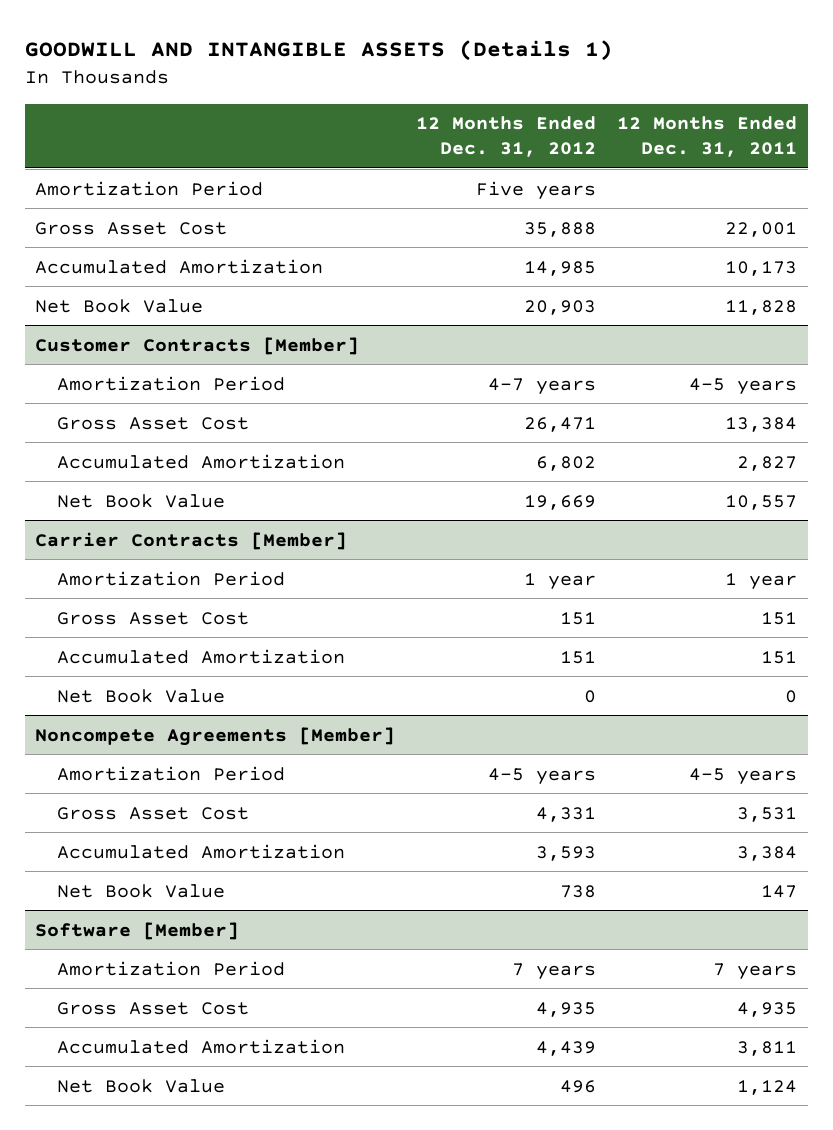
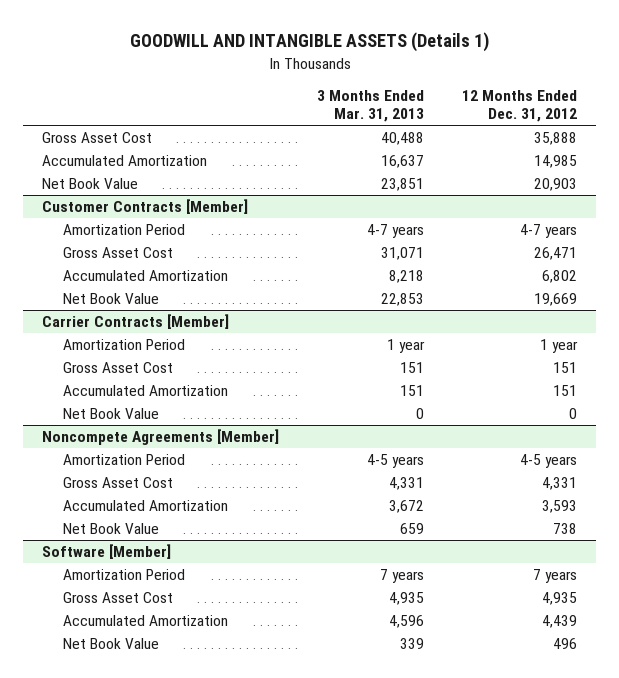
[617,116,798,157] 12 Months Ended Dec. 31, 2011 -> none
none -> [317,89,425,123] 3 Months Ended Mar. 31, 2013
[35,180,264,196] Amortization Period -> none

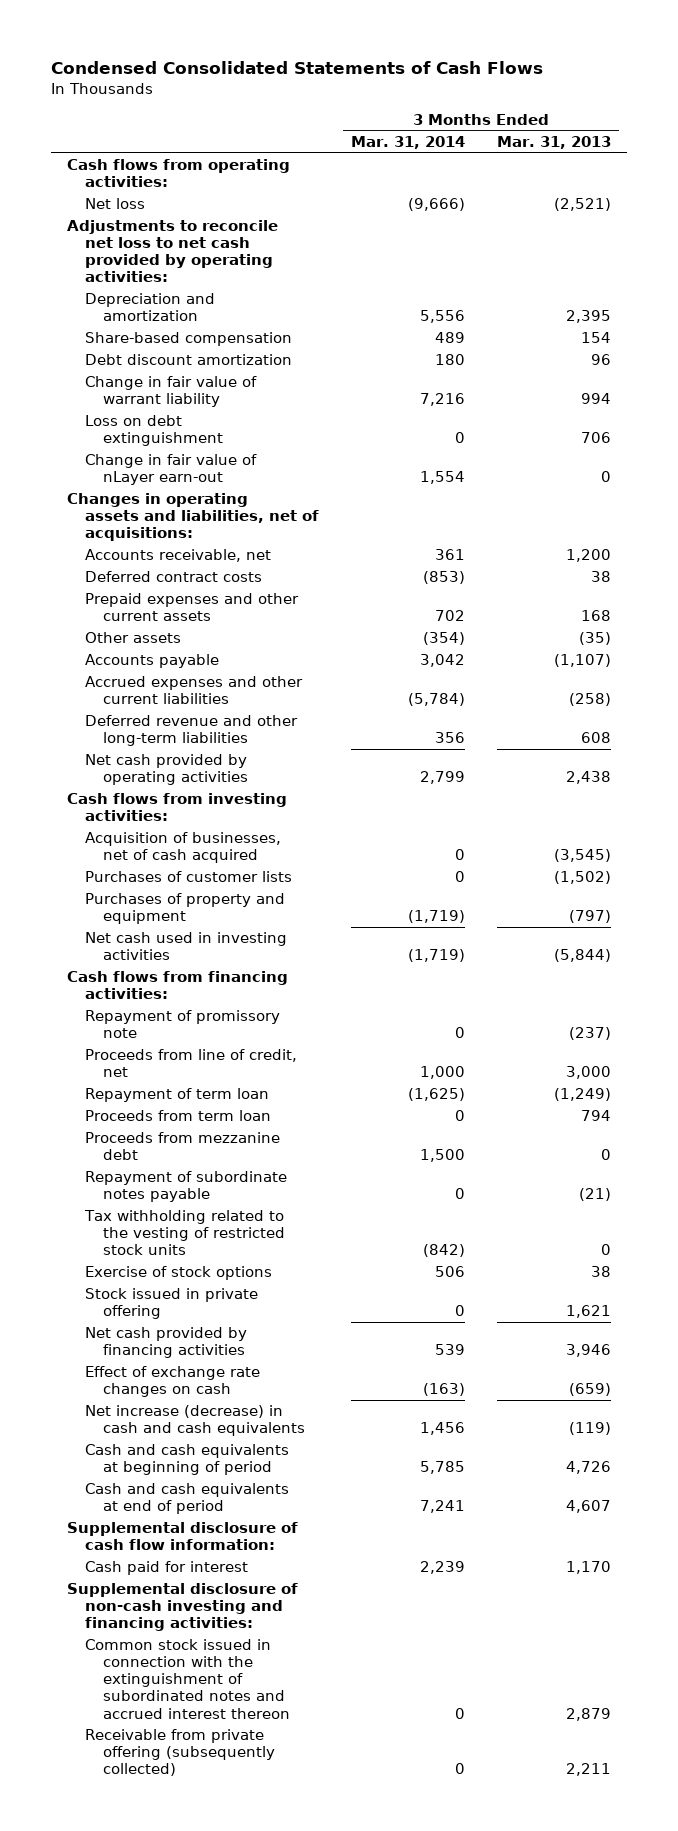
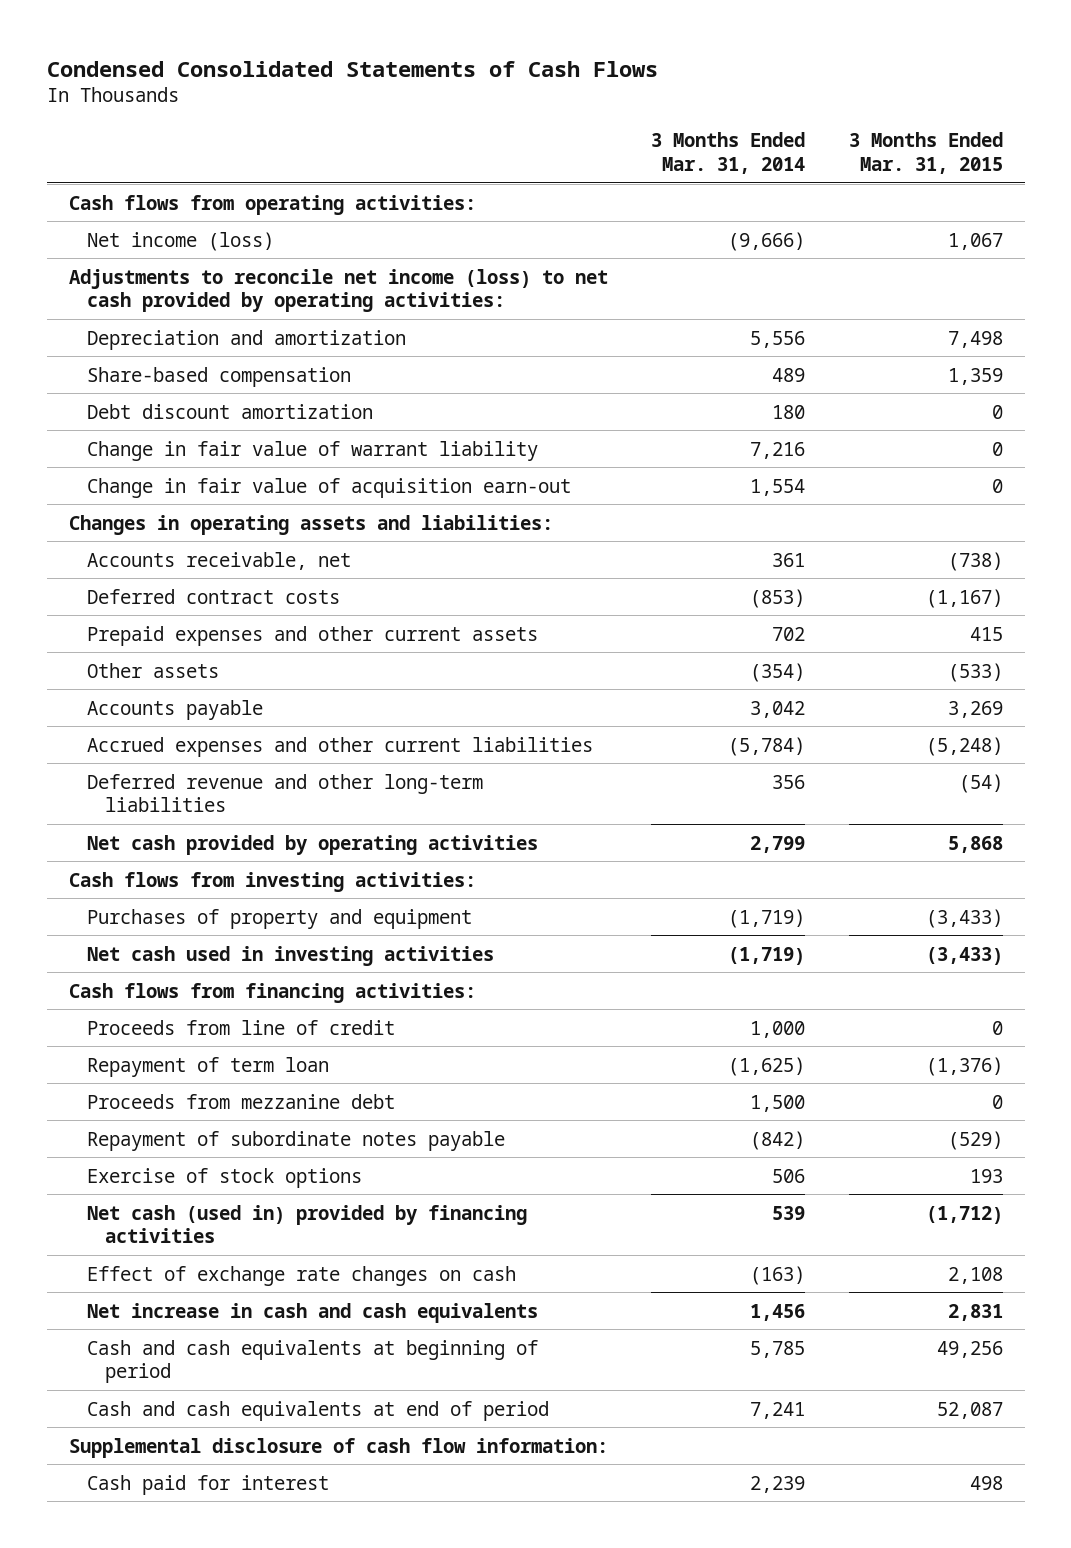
[497,136,612,150] Mar. 31, 2013 -> none
none -> [848,132,1003,174] 3 Months Ended Mar. 31, 2015
[85,198,146,210] Net loss -> [86,231,274,251] Net income (loss)
[67,220,279,283] Adjustments to reconcile net loss to net cash provided by operating activities: -> [68,268,608,313] Adjustments to reconcile net income (loss) to net cash provided by operating activities:
[85,415,223,447] Loss on debt extinguishment -> none
[85,454,258,486] Change in fair value of nLayer earn-out -> [86,477,571,498] Change in fair value of acquisition earn-out
[67,493,320,542] Changes in operating assets and liabilities, net of acquisitions: -> [68,514,553,535] Changes in operating assets and liabilities:
[85,832,282,864] Acquisition of businesses, net of cash acquired -> none
[85,871,293,883] Purchases of customer lists -> none
[85,1010,281,1039] Repayment of promissory note -> none
[85,1049,298,1078] Proceeds from line of credit, net -> [86,1019,395,1035] Proceeds from line of credit
[85,1110,272,1122] Proceeds from term loan -> none
[84,1210,285,1256] Tax withholding related to the vesting of restricted stock units -> none
[455,1188,466,1200] 0 -> [750,1130,806,1150] (842)
[85,1288,259,1320] Stock issued in private offering -> none
[85,1327,248,1359] Net cash provided by financing activities -> [86,1204,527,1244] Net cash (used in) provided by financing activities
[85,1405,305,1437] Net increase (decrease) in cash and cash equivalents -> [86,1302,538,1323] Net increase in cash and cash equivalents
[67,1583,299,1632] Supplemental disclosure of non-cash investing and financing activities: -> none
[85,1639,290,1719] Common stock issued in connection with the extinguishment of subordinated notes and accrued interest thereon -> none
[85,1729,275,1777] Receivable from private offering (subsequently collected) -> none

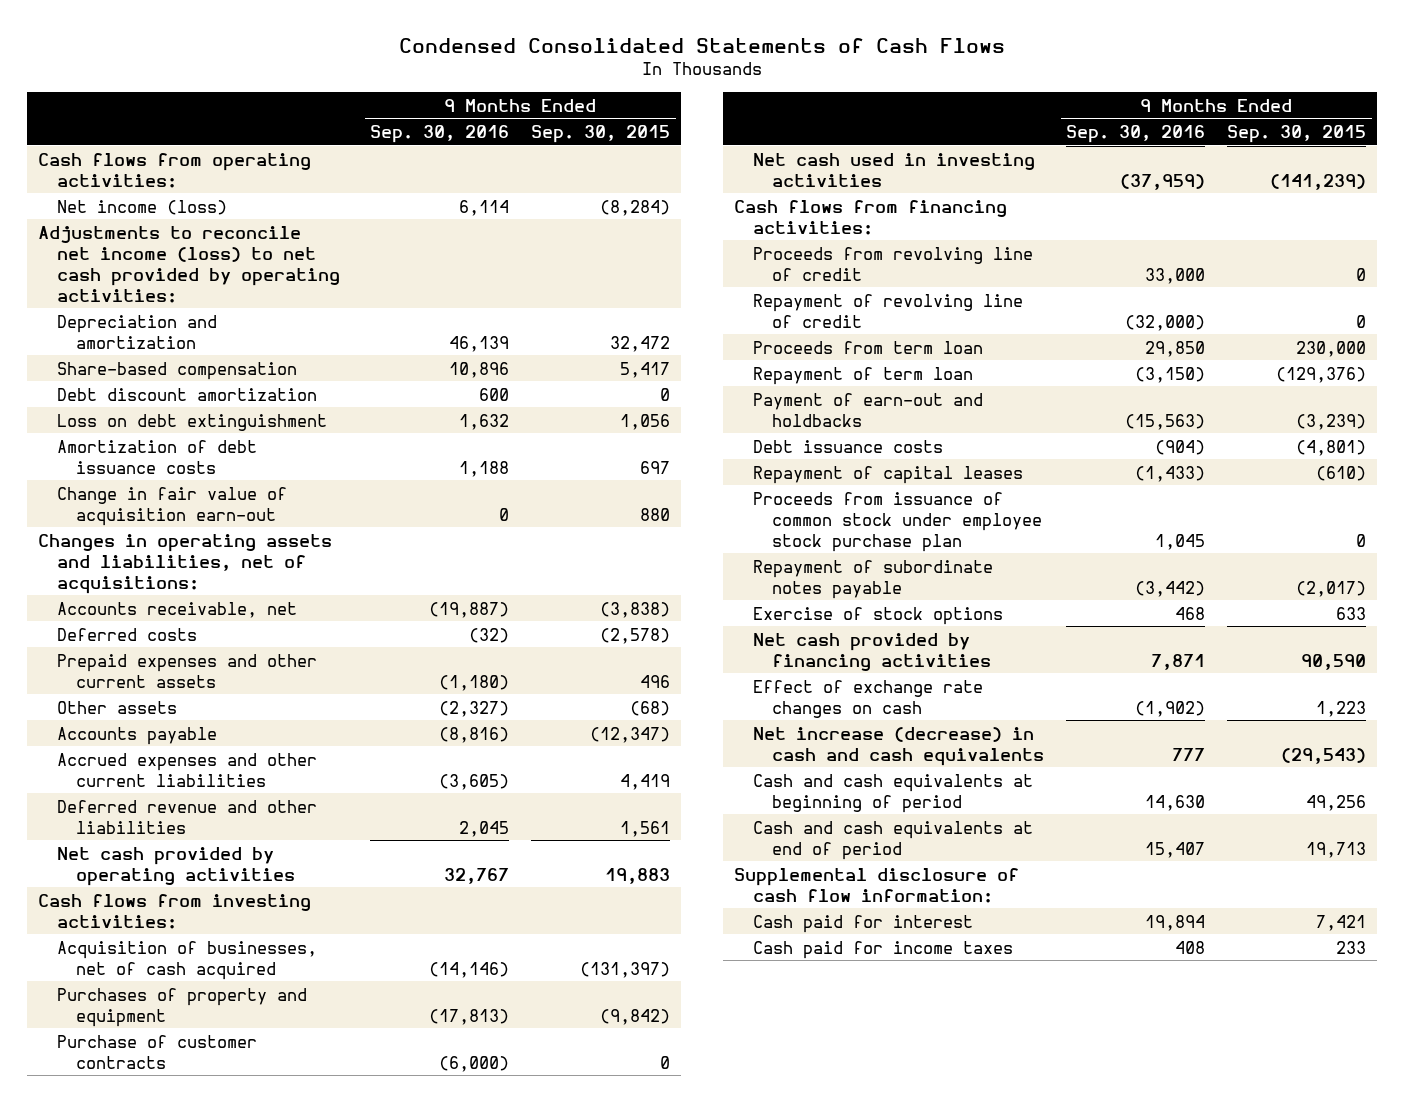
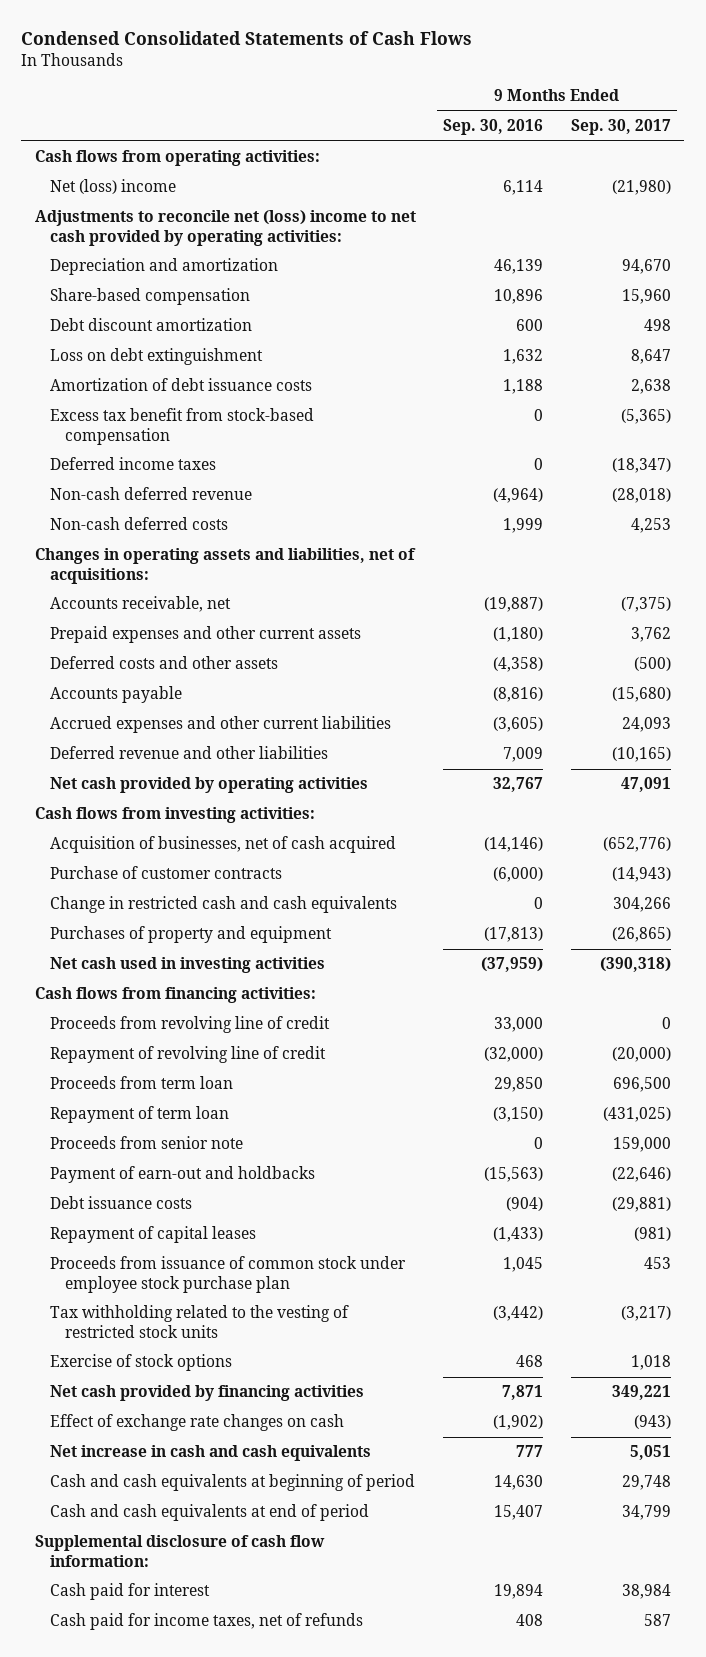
[531,124,671,143] Sep. 30, 2015 -> none
none -> [570,119,671,136] Sep. 30, 2017
[57,199,228,215] Net income (loss) -> [49,179,176,195] Net (loss) income
[38,225,341,303] Adjustments to reconcile net income (loss) to net cash provided by operating activities: -> [35,210,417,246] Adjustments to reconcile net (loss) income to net cash provided by operating activities:
[57,486,288,526] Change in fair value of acquisition earn-out -> none
none -> [49,408,314,445] Excess tax benefit from stock-based compensation
none -> [49,457,216,471] Deferred income taxes
none -> [49,487,252,501] Non-cash deferred revenue
none -> [49,517,228,531] Non-cash deferred costs
[57,627,198,641] Deferred costs -> none
[57,700,178,714] Other assets -> [49,656,278,670] Deferred costs and other assets
[439,700,510,717] (2,327) -> [493,657,544,673] (4,358)
[459,820,510,837] 2,045 -> [503,747,544,763] 7,009
none -> [49,896,397,914] Change in restricted cash and cash equivalents
[57,987,308,1027] Purchases of property and equipment -> [49,926,332,944] Purchases of property and equipment
none -> [49,1136,243,1150] Proceeds from senior note
[753,559,994,599] Repayment of subordinate notes payable -> [49,1305,349,1338] Tax withholding related to the vesting of restricted stock units
[753,726,1045,766] Net increase (decrease) in cash and cash equivalents -> [49,1445,371,1462] Net increase in cash and cash equivalents
[753,940,1014,959] Cash paid for income taxes -> [49,1613,363,1631] Cash paid for income taxes, net of refunds

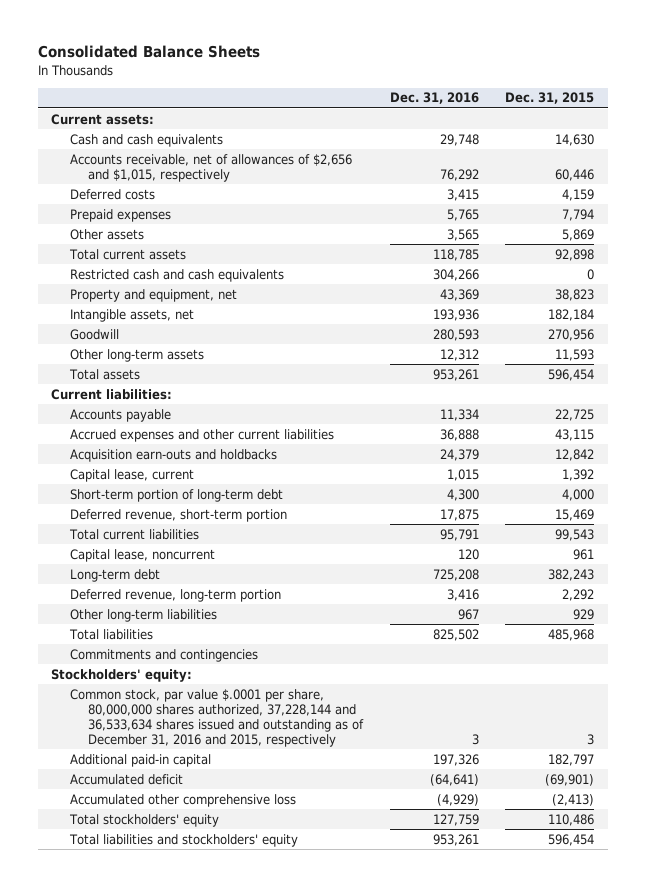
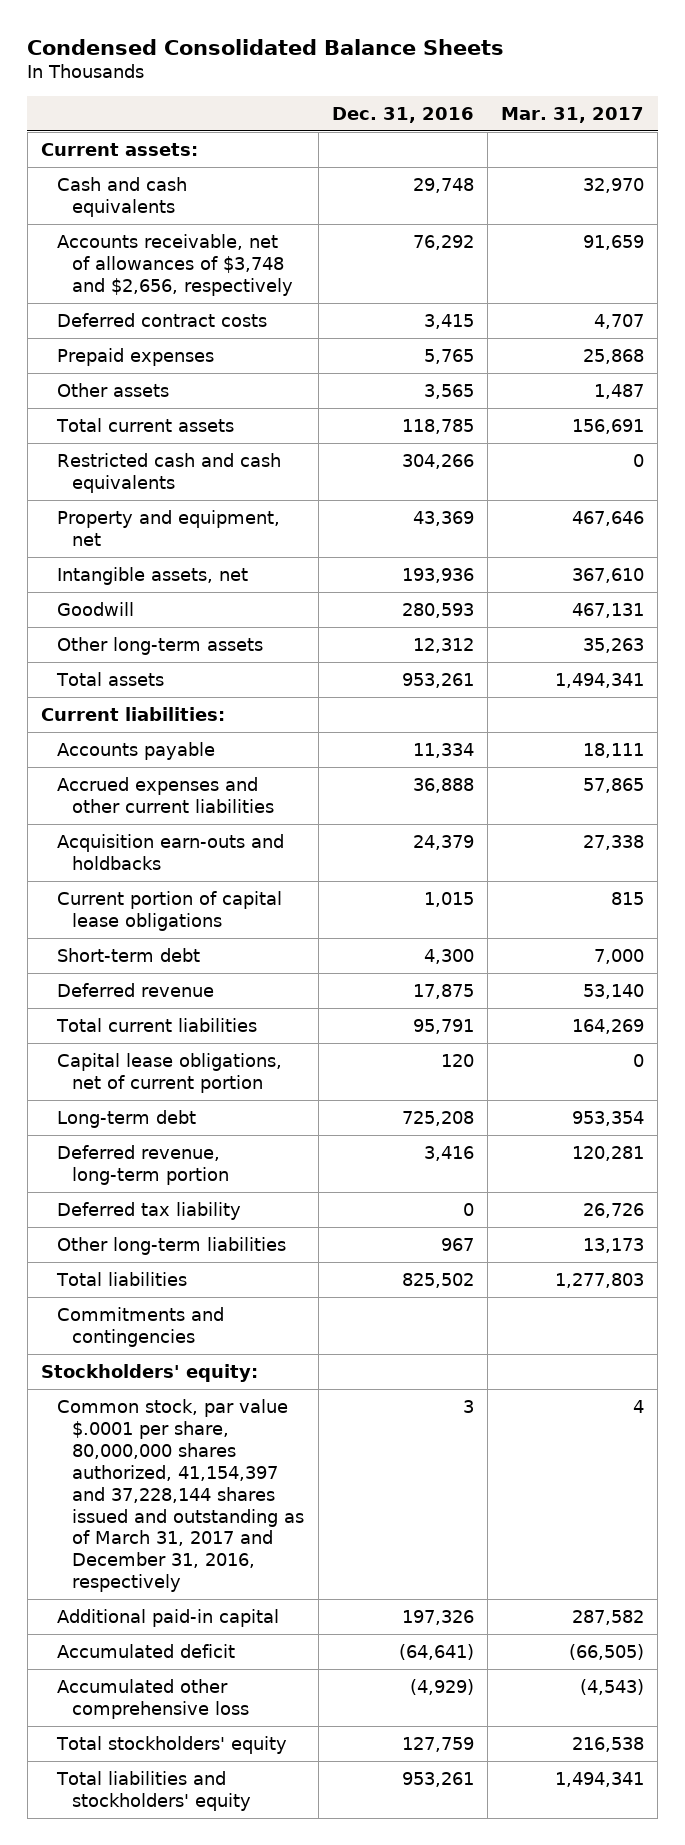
[37,45,260,59] Consolidated Balance Sheets -> [27,38,505,55] Condensed Consolidated Balance Sheets
[505,92,595,105] Dec. 31, 2015 -> none
none -> [501,106,645,123] Mar. 31, 2017
[69,153,352,182] Accounts receivable, net of allowances of $2,656 and $1,015, respectively -> [56,233,294,296] Accounts receivable, net of allowances of $3,748 and $2,656, respectively
[69,188,155,200] Deferred costs -> [56,312,267,327] Deferred contract costs
[69,468,194,482] Capital lease, current -> [56,890,282,931] Current portion of capital lease obligations
[69,488,283,502] Short-term portion of long-term debt -> [56,947,200,962] Short-term debt
[69,508,287,522] Deferred revenue, short-term portion -> [56,982,214,997] Deferred revenue
[69,548,215,562] Capital lease, noncurrent -> [56,1052,282,1093] Capital lease obligations, net of current portion
none -> [56,1201,241,1220] Deferred tax liability
[69,688,365,747] Common stock, par value $.0001 per share, 80,000,000 shares authorized, 37,228,144 and 36,533,634 shares issued and outstanding as of December 31, 2016 and 2015, respectively -> [56,1398,305,1593] Common stock, par value $.0001 per share, 80,000,000 shares authorized, 41,154,397 and 37,228,144 shares issued and outstanding as of March 31, 2017 and December 31, 2016, respectively

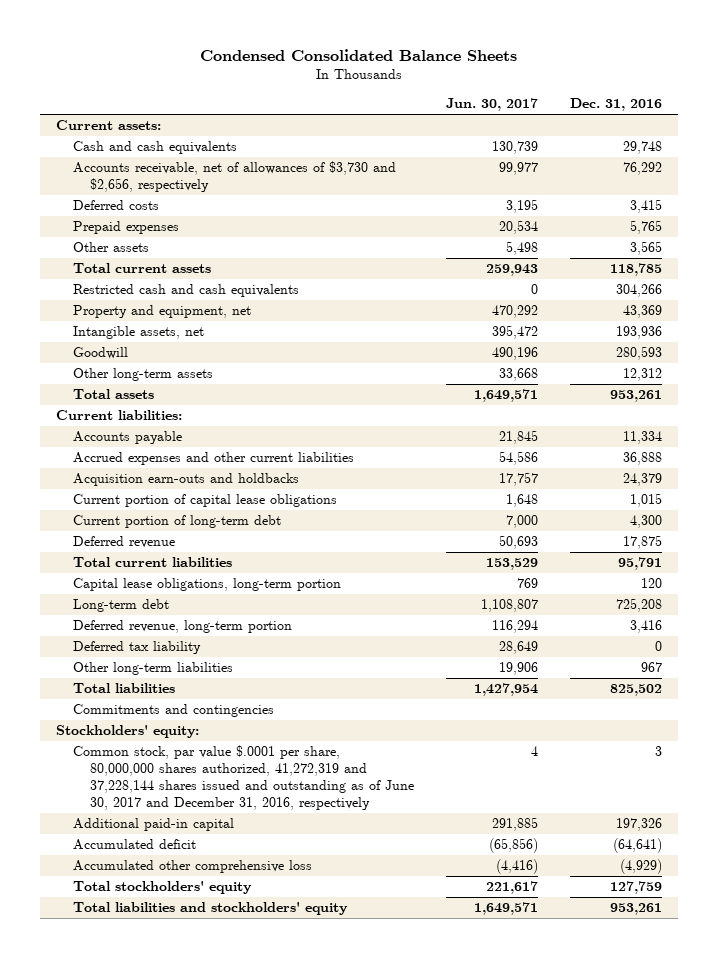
[501,106,645,123] Mar. 31, 2017 -> none
none -> [446,98,539,112] Jun. 30, 2017
[56,233,294,296] Accounts receivable, net of allowances of $3,748 and $2,656, respectively -> [72,161,396,193] Accounts receivable, net of allowances of $3,730 and $2,656, respectively
[56,312,267,327] Deferred contract costs -> [72,200,159,211] Deferred costs
[56,947,200,962] Short-term debt -> [72,515,281,529] Current portion of long-term debt
[56,1052,282,1093] Capital lease obligations, net of current portion -> [72,578,341,592] Capital lease obligations, long-term portion
[56,1398,305,1593] Common stock, par value $.0001 per share, 80,000,000 shares authorized, 41,154,397 and 37,228,144 shares issued and outstanding as of March 31, 2017 and December 31, 2016, respectively -> [72,745,415,811] Common stock, par value $.0001 per share, 80,000,000 shares authorized, 41,272,319 and 37,228,144 shares issued and outstanding as of June 30, 2017 and December 31, 2016, respectively

